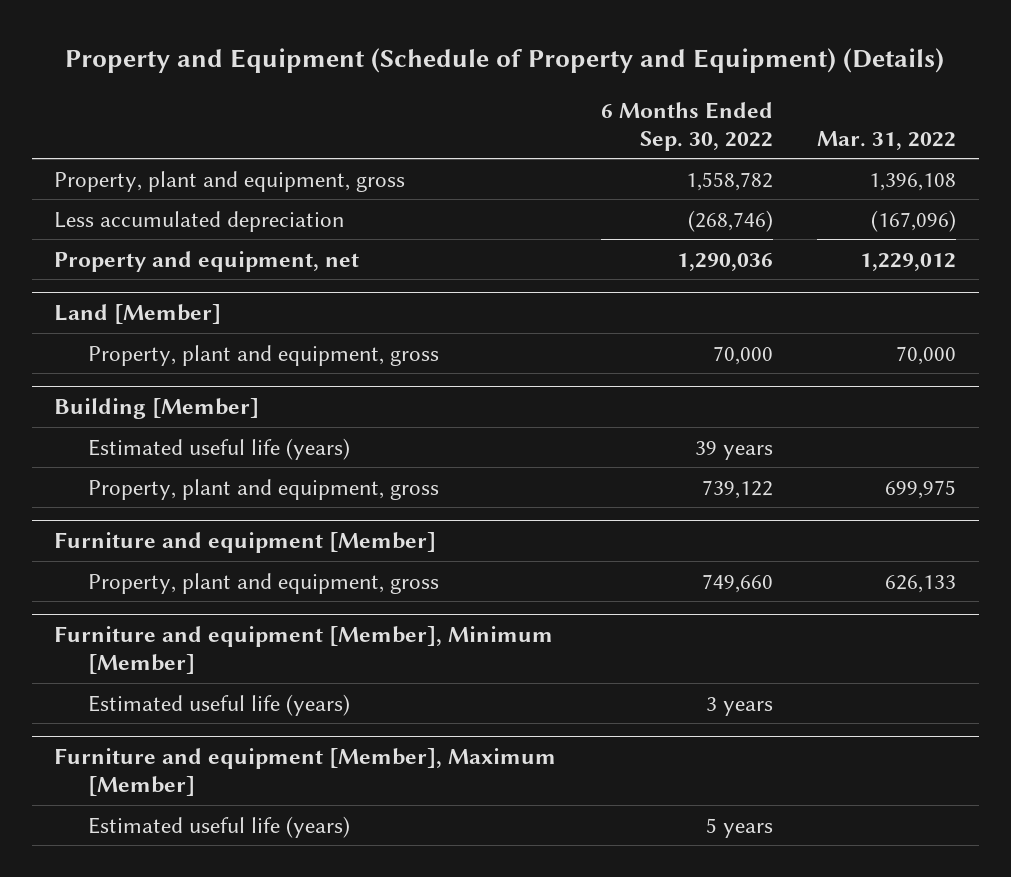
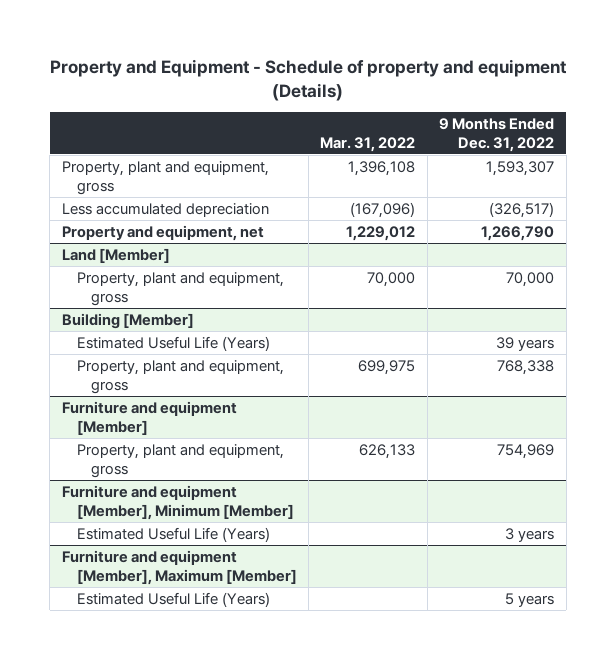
[65,48,945,74] Property and Equipment (Schedule of Property and Equipment) (Details) -> [49,59,567,102] Property and Equipment - Schedule of property and equipment (Details)
[600,101,773,151] 6 Months Ended Sep. 30, 2022 -> none
none -> [439,118,555,152] 9 Months Ended Dec. 31, 2022
[88,437,351,460] Estimated useful life (years) -> [76,335,270,351] Estimated Useful Life (Years)
[88,693,351,716] Estimated useful life (years) -> [76,526,270,542] Estimated Useful Life (Years)
[88,815,351,838] Estimated useful life (years) -> [76,591,270,607] Estimated Useful Life (Years)

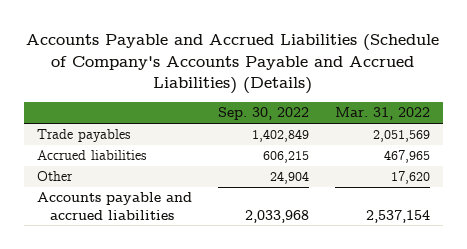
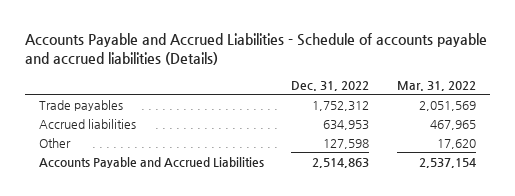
[26,34,440,94] Accounts Payable and Accrued Liabilities (Schedule of Company's Accounts Payable and Accrued Liabilities) (Details) -> [25,33,488,66] Accounts Payable and Accrued Liabilities - Schedule of accounts payable and accrued liabilities (Details)
[217,107,309,121] Sep. 30, 2022 -> none
none -> [291,81,370,92] Dec. 31, 2022
[36,192,192,220] Accounts payable and accrued liabilities -> [38,156,264,168] Accounts Payable and Accrued Liabilities

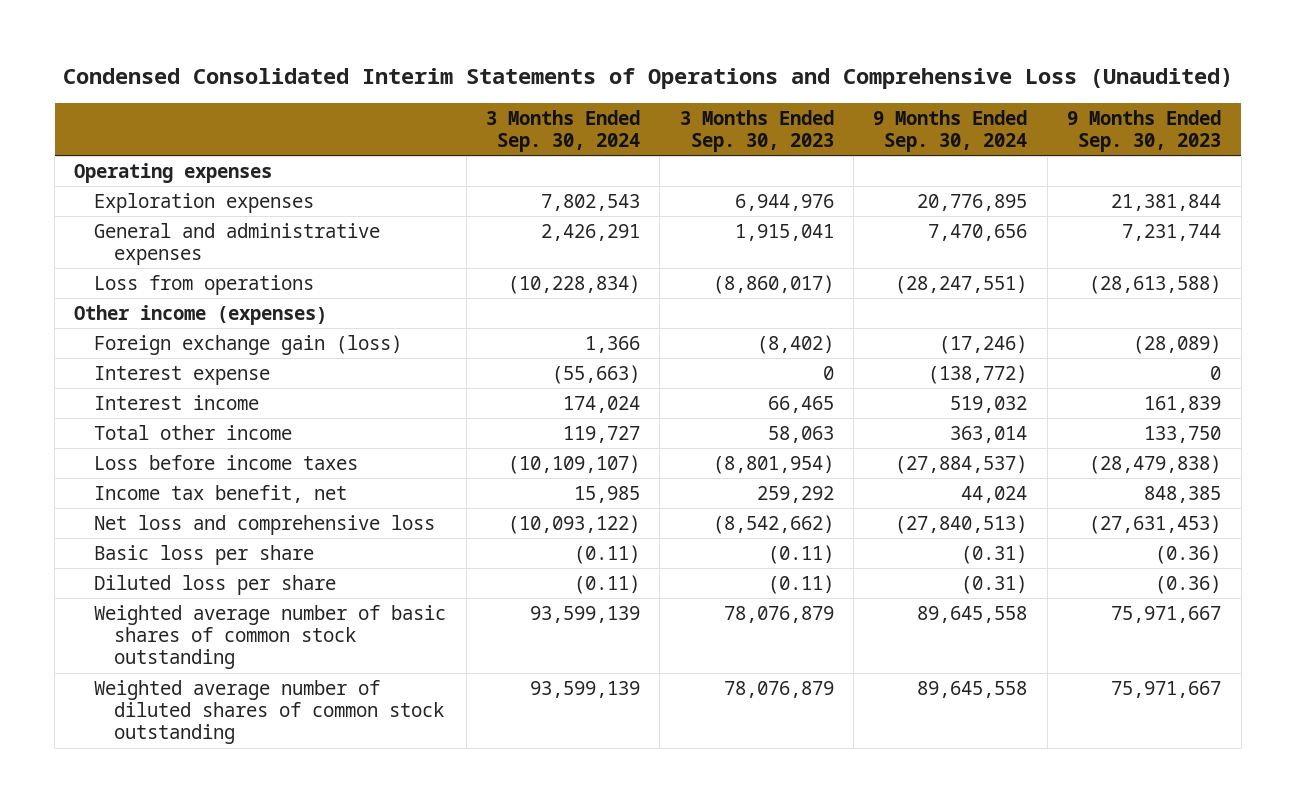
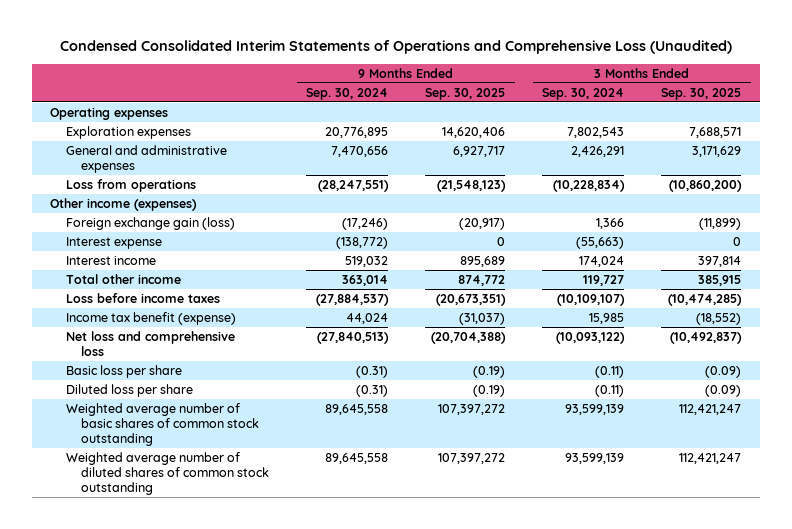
[679,109,834,152] 3 Months Ended Sep. 30, 2023 -> none
[1067,109,1222,152] 9 Months Ended Sep. 30, 2023 -> none
none -> [425,87,506,100] Sep. 30, 2025
none -> [661,87,742,100] Sep. 30, 2025
[94,484,348,503] Income tax benefit, net -> [65,311,236,325] Income tax benefit (expense)

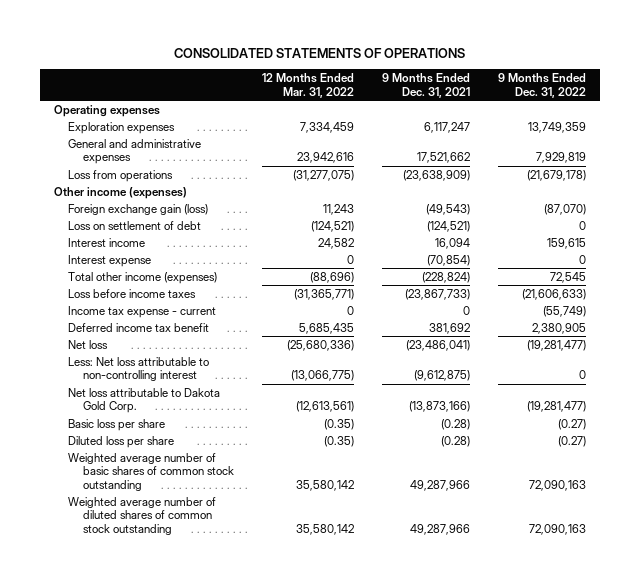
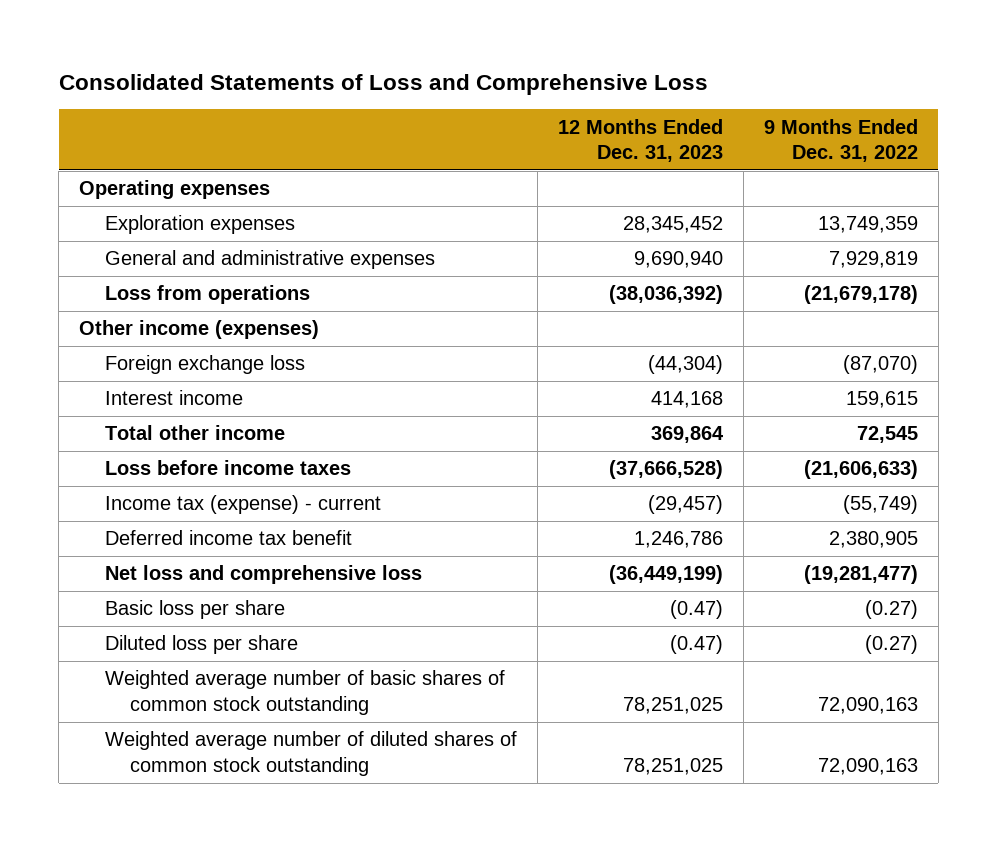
[174,47,466,58] CONSOLIDATED STATEMENTS OF OPERATIONS -> [58,73,708,95] Consolidated Statements of Loss and Comprehensive Loss
[261,73,354,98] 12 Months Ended Mar. 31, 2022 -> none
[381,73,470,98] 9 Months Ended Dec. 31, 2021 -> none
none -> [557,118,723,163] 12 Months Ended Dec. 31, 2023
[68,220,202,230] Loss on settlement of debt -> none
[68,203,209,215] Foreign exchange gain (loss) -> [104,355,305,375] Foreign exchange loss
[68,254,152,267] Interest expense -> none
[68,271,218,284] Total other income (expenses) -> [104,425,285,441] Total other income
[68,305,217,318] Income tax expense - current -> [104,495,381,515] Income tax (expense) - current
[68,356,210,382] Less: Net loss attributable to non-controlling interest -> none
[68,387,221,414] Net loss attributable to Dakota Gold Corp. -> none
[68,339,109,349] Net loss -> [104,565,422,585] Net loss and comprehensive loss

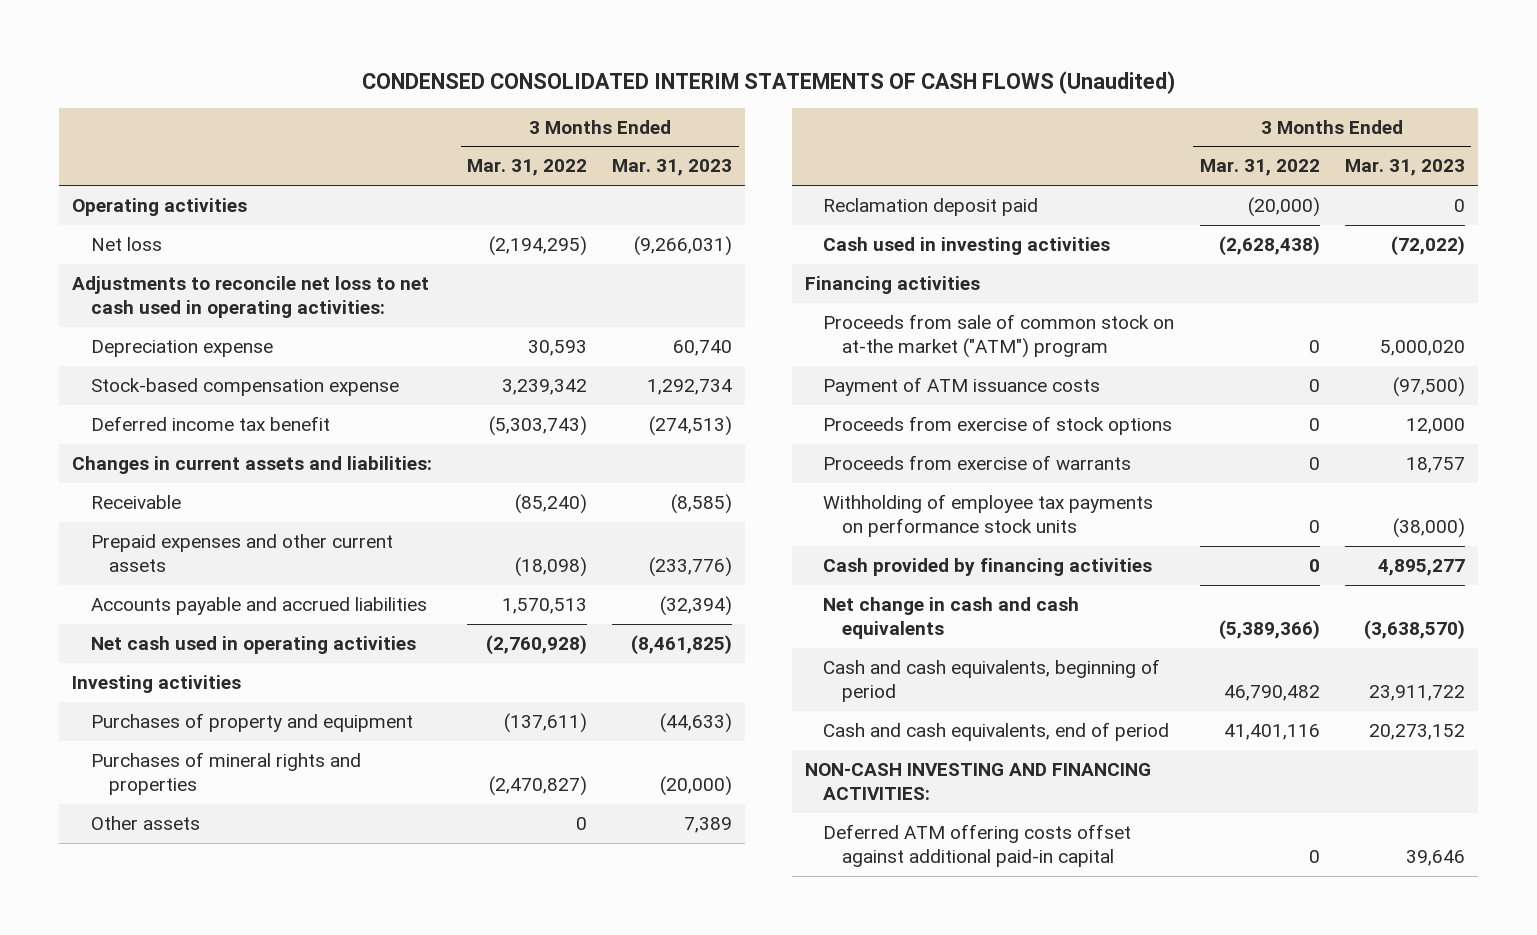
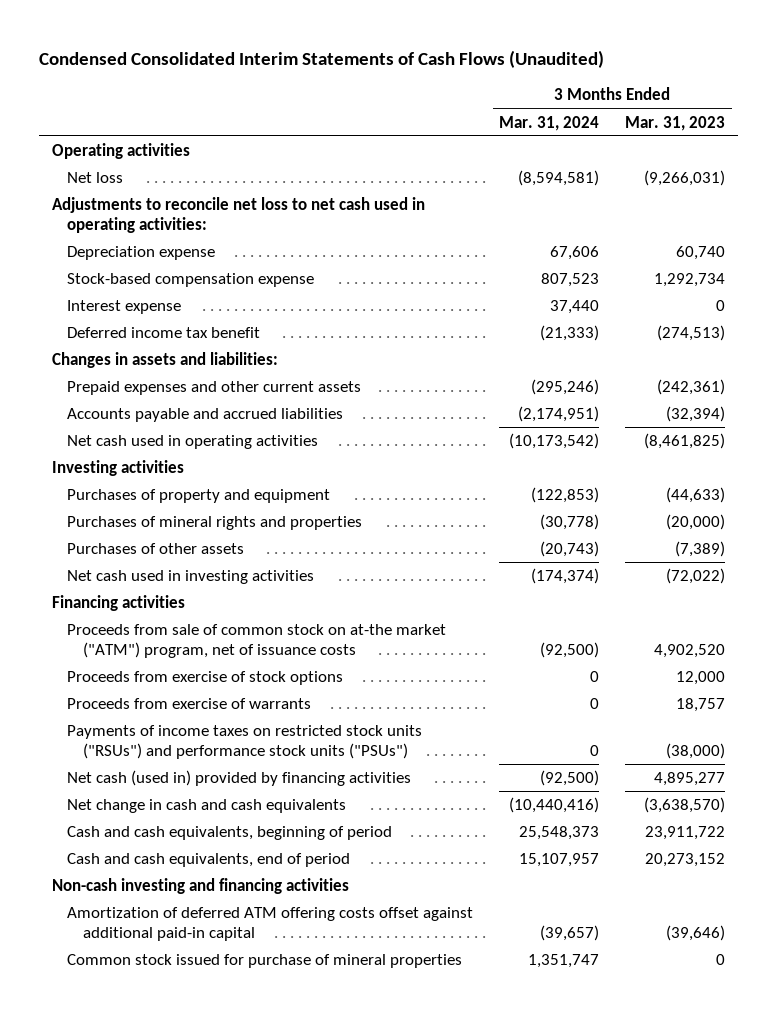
[361,70,1175,94] CONDENSED CONSOLIDATED INTERIM STATEMENTS OF CASH FLOWS (Unaudited) -> [39,49,605,68] Condensed Consolidated Interim Statements of Cash Flows (Unaudited)
[467,159,588,177] Mar. 31, 2022 -> none
none -> [499,115,600,131] Mar. 31, 2024
none -> [67,299,182,314] Interest expense
[90,495,181,510] Receivable -> none
[72,456,433,475] Changes in current assets and liabilities: -> [52,351,279,368] Changes in assets and liabilities:
[649,557,733,578] (233,776) -> [657,378,726,395] (242,361)
[823,198,1039,217] Reclamation deposit paid -> none
[90,816,200,831] Other assets -> [67,542,245,554] Purchases of other assets
[684,817,733,834] 7,389 -> [675,540,726,557] (7,389)
[823,237,1111,256] Cash used in investing activities -> [67,569,315,584] Net cash used in investing activities
[823,377,1101,397] Payment of ATM issuance costs -> none
[823,314,1175,359] Proceeds from sale of common stock on at-the market ("ATM") program -> [67,623,447,659] Proceeds from sale of common stock on at-the market ("ATM") program, net of issuance costs
[1379,340,1465,357] 5,000,020 -> [654,644,726,659] 4,902,520
[823,494,1154,538] Withholding of employee tax payments on performance stock units -> [67,724,423,760] Payments of income taxes on restricted stock units ("RSUs") and performance stock units ("PSUs")
[823,558,1153,577] Cash provided by financing activities -> [67,769,412,786] Net cash (used in) provided by financing activities
[804,763,1151,801] NON-CASH INVESTING AND FINANCING ACTIVITIES: -> [52,877,350,894] Non-cash investing and financing activities
[823,824,1132,868] Deferred ATM offering costs offset against additional paid-in capital -> [67,906,474,942] Amortization of deferred ATM offering costs offset against additional paid-in capital
[1405,850,1465,867] 39,646 -> [666,925,726,942] (39,646)
none -> [67,953,463,968] Common stock issued for purchase of mineral properties

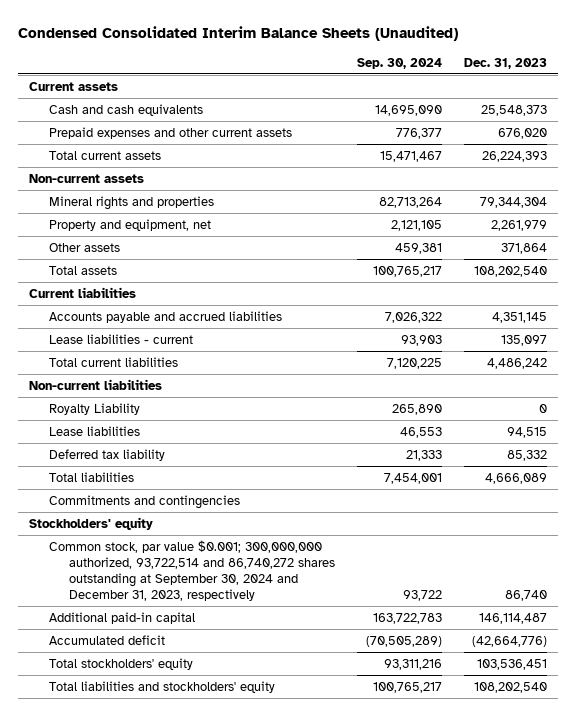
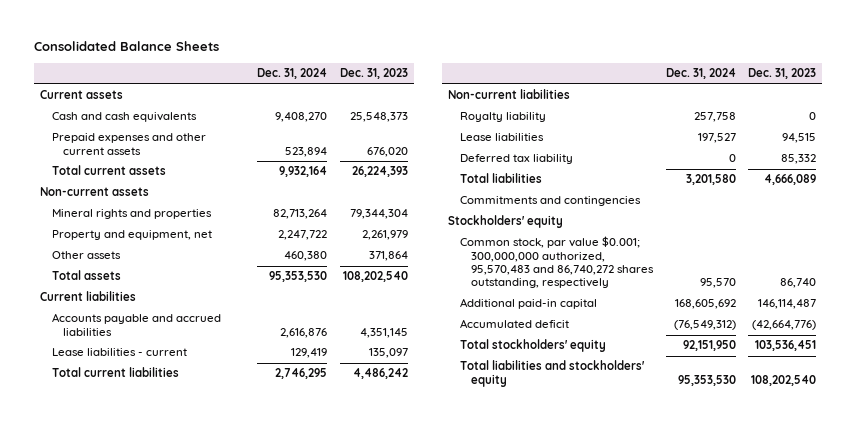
[18,26,459,42] Condensed Consolidated Interim Balance Sheets (Unaudited) -> [33,41,219,52] Consolidated Balance Sheets
[356,57,442,69] Sep. 30, 2024 -> none
none -> [257,68,328,80] Dec. 31, 2024
[49,402,141,415] Royalty Liability -> [459,112,546,123] Royalty liability
[49,539,335,602] Common stock, par value $0.001; 300,000,000 authorized, 93,722,514 and 86,740,272 shares outstanding at September 30, 2024 and December 31, 2023, respectively -> [459,236,655,289] Common stock, par value $0.001; 300,000,000 authorized, 95,570,483 and 86,740,272 shares outstanding, respectively

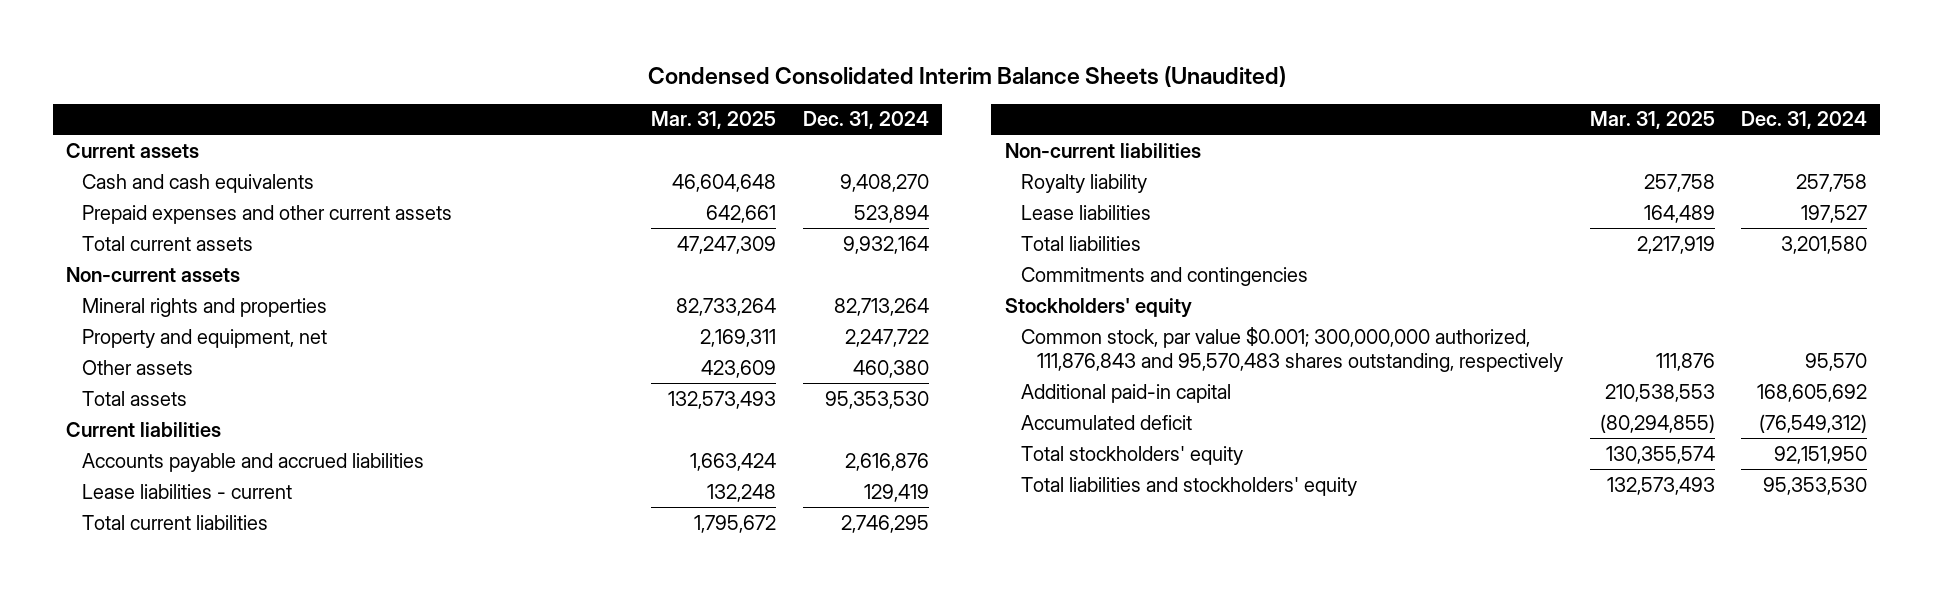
[33,41,219,52] Consolidated Balance Sheets -> [647,65,1286,87] Condensed Consolidated Interim Balance Sheets (Unaudited)
[339,68,408,80] Dec. 31, 2023 -> none
none -> [651,111,777,130] Mar. 31, 2025
[459,154,573,165] Deferred tax liability -> none
[459,236,655,289] Common stock, par value $0.001; 300,000,000 authorized, 95,570,483 and 86,740,272 shares outstanding, respectively -> [1020,326,1564,373] Common stock, par value $0.001; 300,000,000 authorized, 111,876,843 and 95,570,483 shares outstanding, respectively

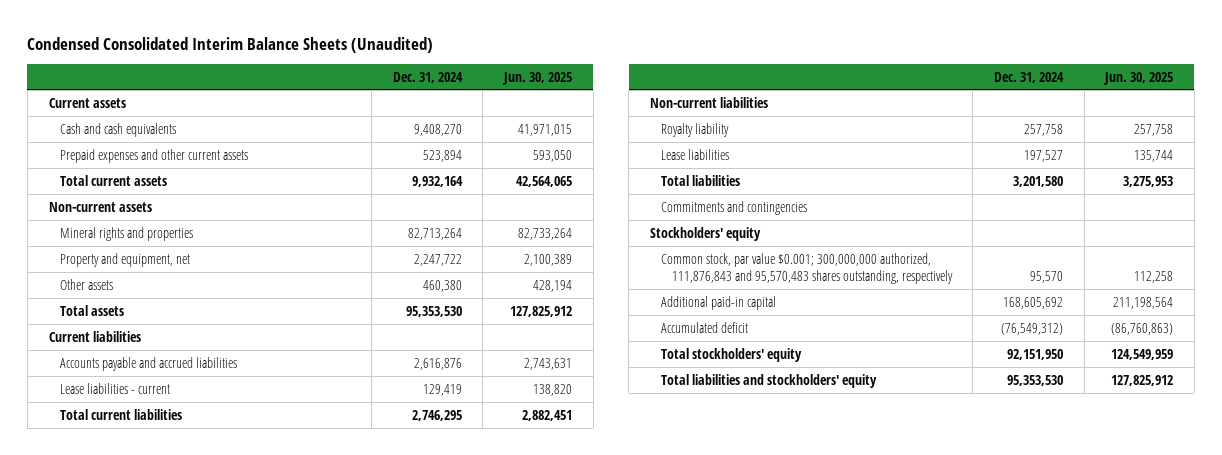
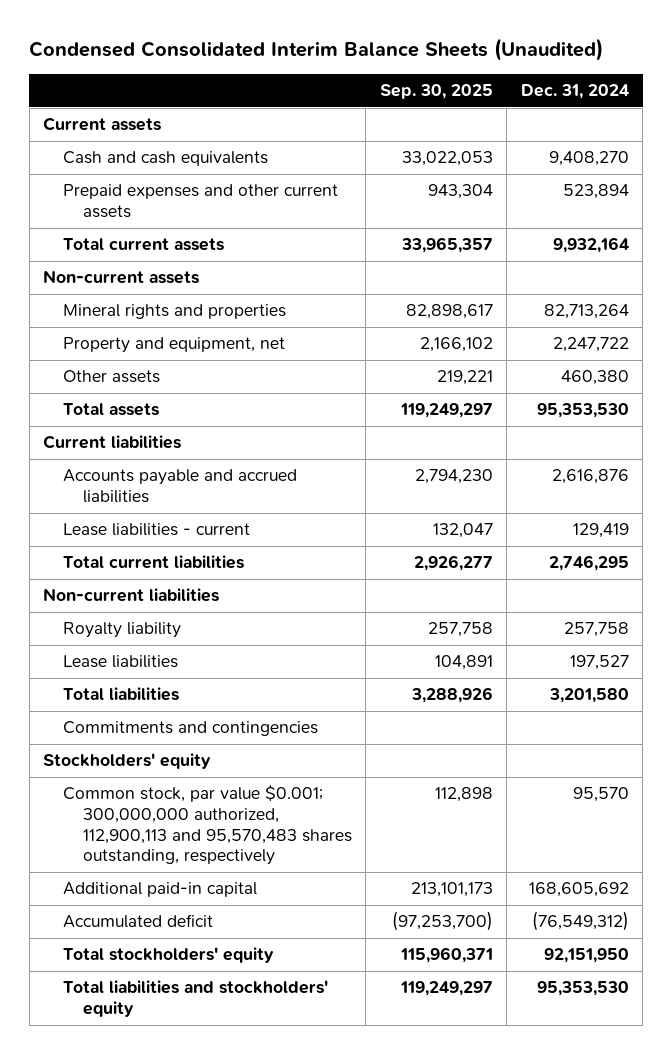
[501,71,572,85] Jun. 30, 2025 -> none
none -> [379,84,493,100] Sep. 30, 2025
[660,252,953,285] Common stock, par value $0.001; 300,000,000 authorized, 111,876,843 and 95,570,483 shares outstanding, respectively -> [62,785,352,866] Common stock, par value $0.001; 300,000,000 authorized, 112,900,113 and 95,570,483 shares outstanding, respectively

